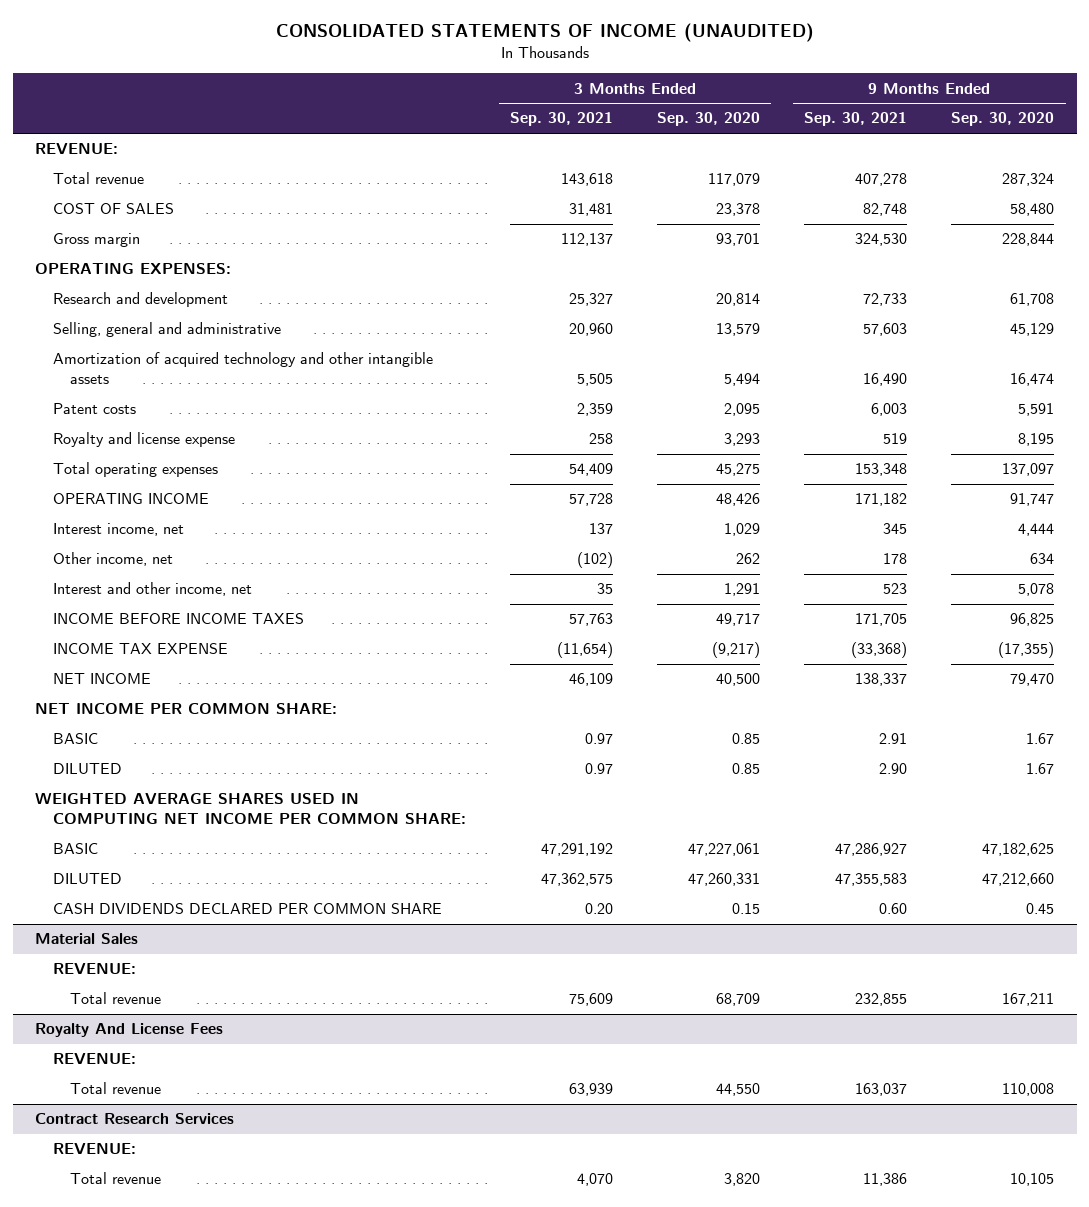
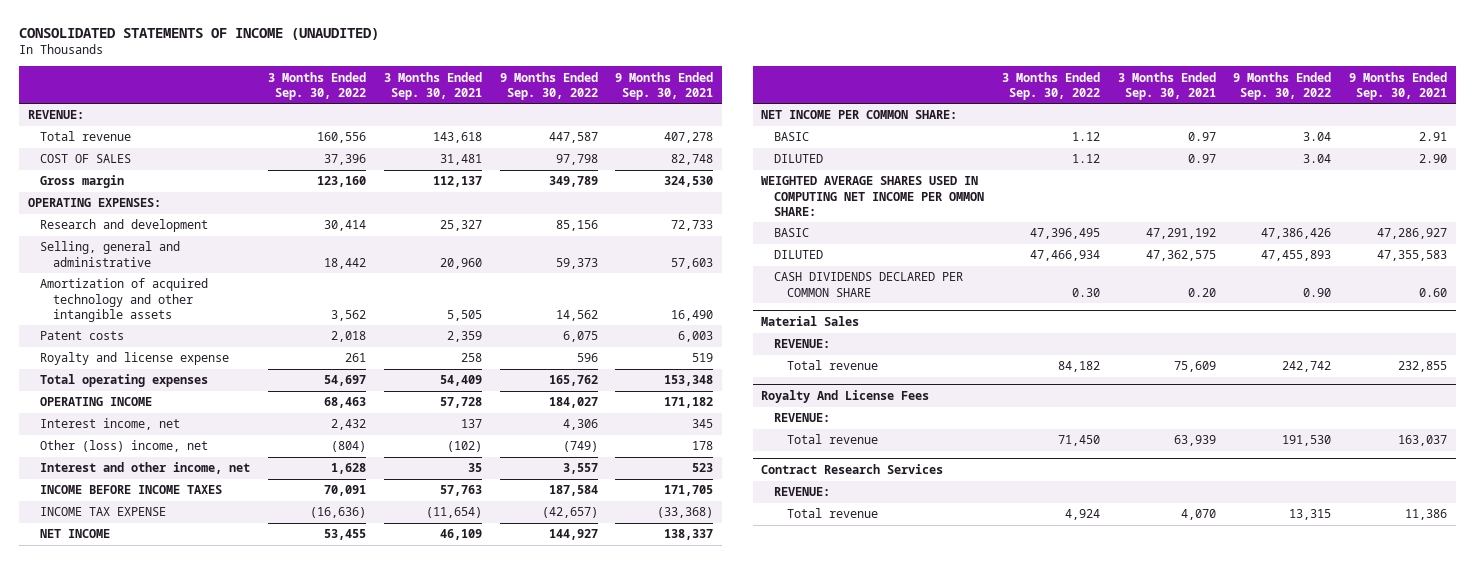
[657,112,761,127] Sep. 30, 2020 -> none
[951,112,1055,127] Sep. 30, 2020 -> none
none -> [268,71,367,100] 3 Months Ended Sep. 30, 2022
none -> [499,71,598,100] 9 Months Ended Sep. 30, 2022
[52,552,173,567] Other income, net -> [40,440,209,453] Other (loss) income, net
[34,793,466,825] WEIGHTED AVERAGE SHARES USED IN COMPUTING NET INCOME PER COMMON SHARE: -> [761,176,985,216] WEIGHTED AVERAGE SHARES USED IN COMPUTING NET INCOME PER OMMON SHARE:

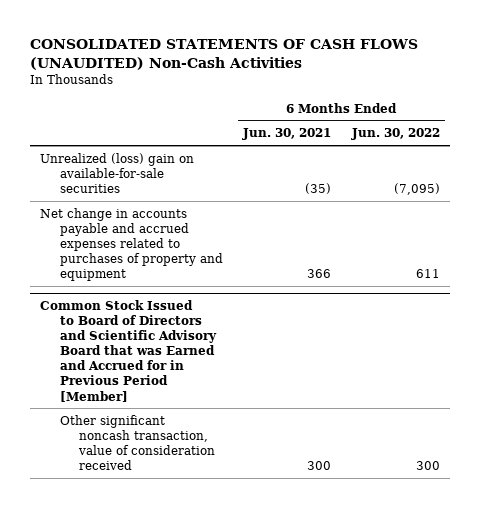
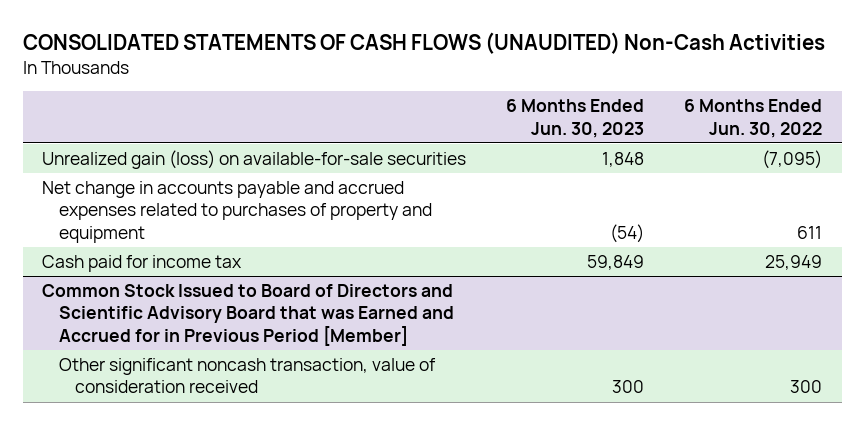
[242,128,332,141] Jun. 30, 2021 -> none
none -> [506,99,645,138] 6 Months Ended Jun. 30, 2023
[40,152,195,193] Unrealized (loss) gain on available-for-sale securities -> [42,150,467,170] Unrealized gain (loss) on available-for-sale securities
none -> [42,255,243,273] Cash paid for income tax

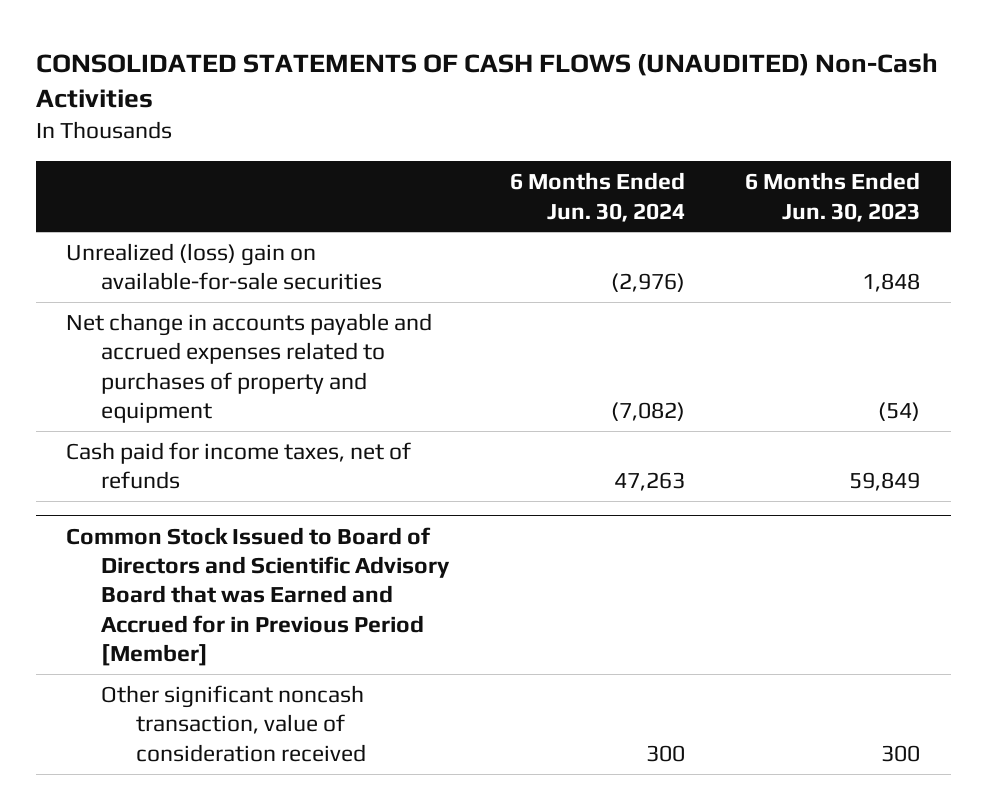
[683,99,822,138] 6 Months Ended Jun. 30, 2022 -> none
none -> [509,172,685,222] 6 Months Ended Jun. 30, 2024
[42,150,467,170] Unrealized gain (loss) on available-for-sale securities -> [66,242,383,291] Unrealized (loss) gain on available-for-sale securities
[42,255,243,273] Cash paid for income tax -> [66,441,412,490] Cash paid for income taxes, net of refunds

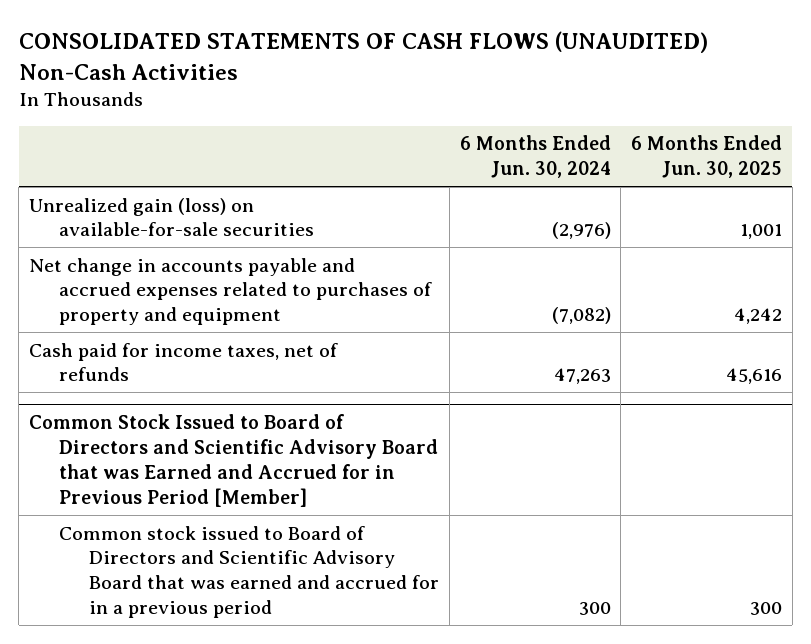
[745,172,921,222] 6 Months Ended Jun. 30, 2023 -> none
none -> [631,135,783,178] 6 Months Ended Jun. 30, 2025
[66,242,383,291] Unrealized (loss) gain on available-for-sale securities -> [29,197,315,237] Unrealized gain (loss) on available-for-sale securities
[101,684,367,762] Other significant noncash transaction, value of consideration received -> [59,525,439,619] Common stock issued to Board of Directors and Scientific Advisory Board that was earned and accrued for in a previous period

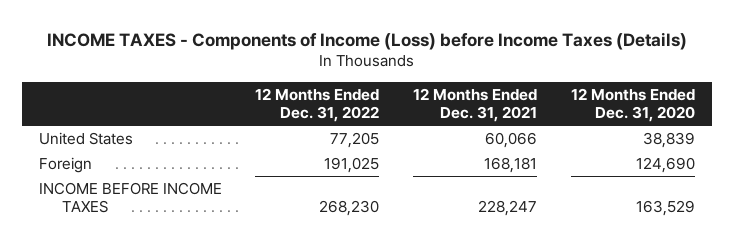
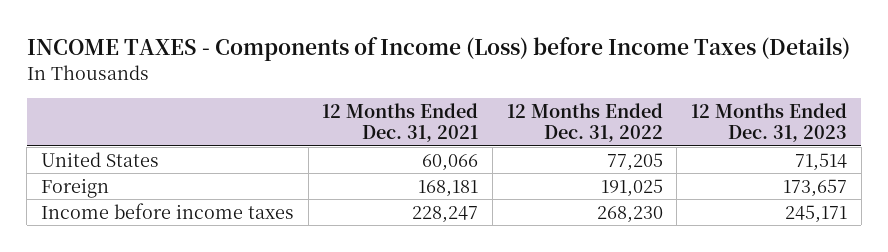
[571,87,696,123] 12 Months Ended Dec. 31, 2020 -> none
none -> [691,102,848,143] 12 Months Ended Dec. 31, 2023
[38,182,222,214] INCOME BEFORE INCOME TAXES -> [40,202,294,219] Income before income taxes

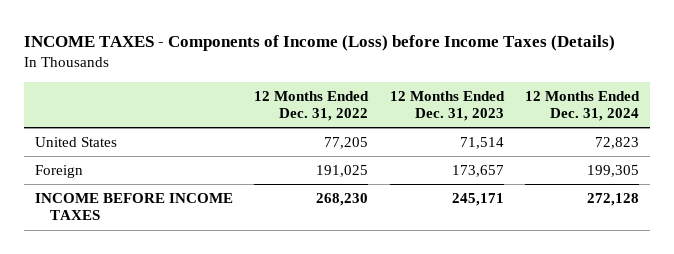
[322,102,479,143] 12 Months Ended Dec. 31, 2021 -> none
none -> [525,90,641,122] 12 Months Ended Dec. 31, 2024
[40,202,294,219] Income before income taxes -> [34,192,233,221] INCOME BEFORE INCOME TAXES

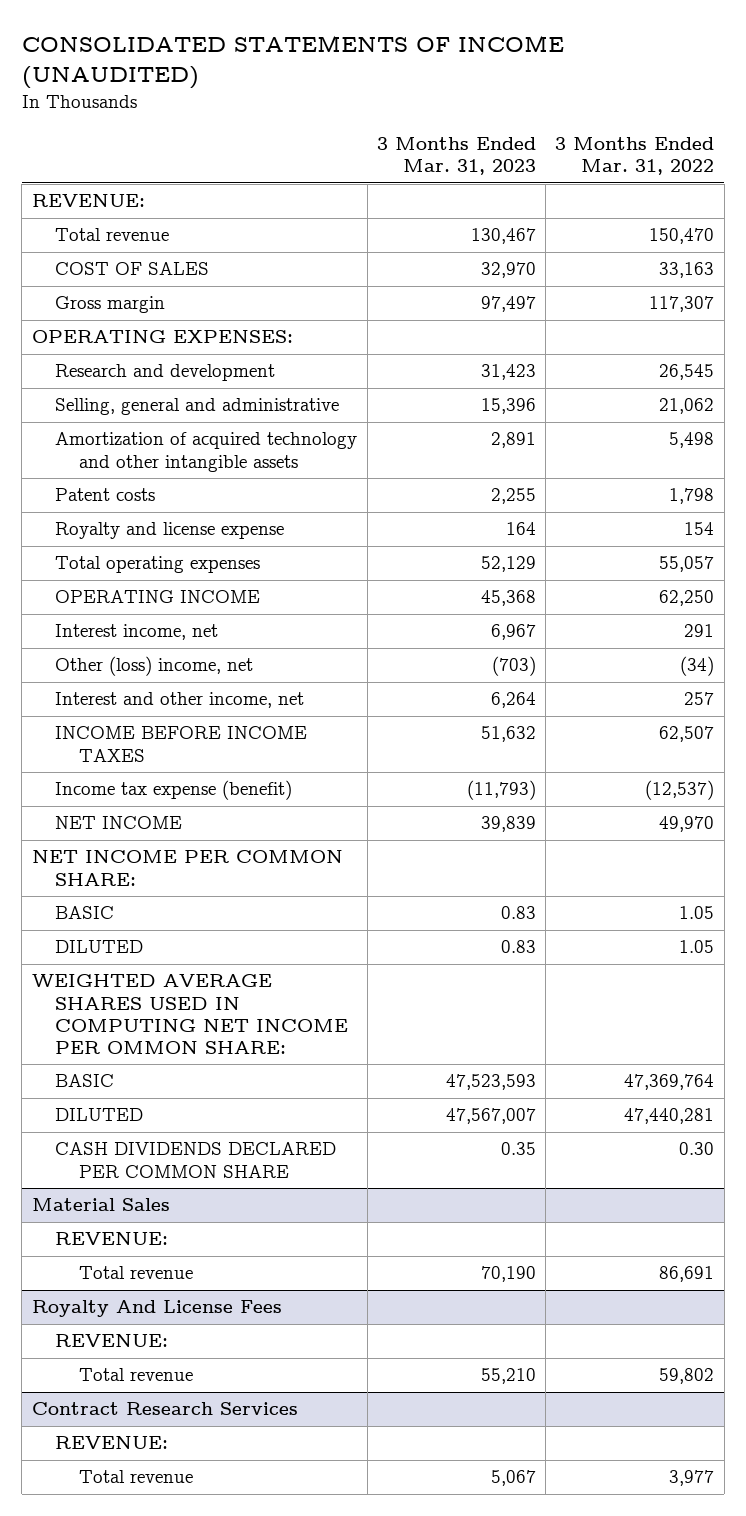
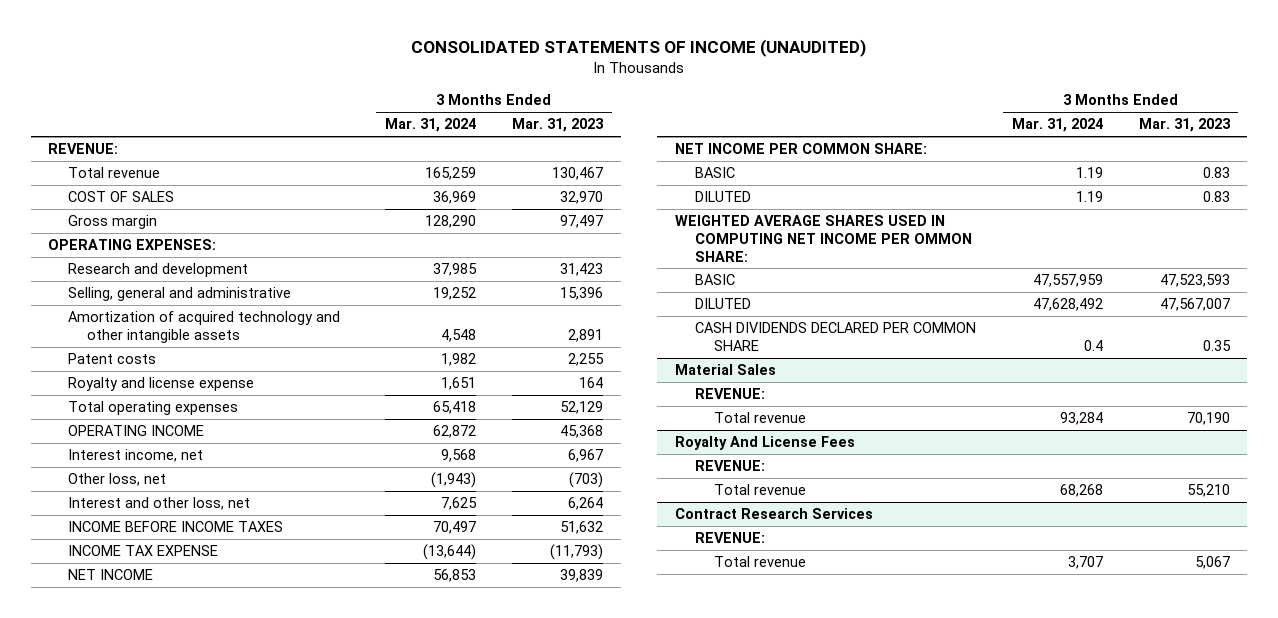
[555,137,715,176] 3 Months Ended Mar. 31, 2022 -> none
none -> [384,118,476,133] Mar. 31, 2024
[55,656,254,677] Other (loss) income, net -> [67,473,166,487] Other loss, net
[55,692,305,709] Interest and other income, net -> [67,497,250,511] Interest and other loss, net
[55,780,293,801] Income tax expense (benefit) -> [67,545,218,557] INCOME TAX EXPENSE

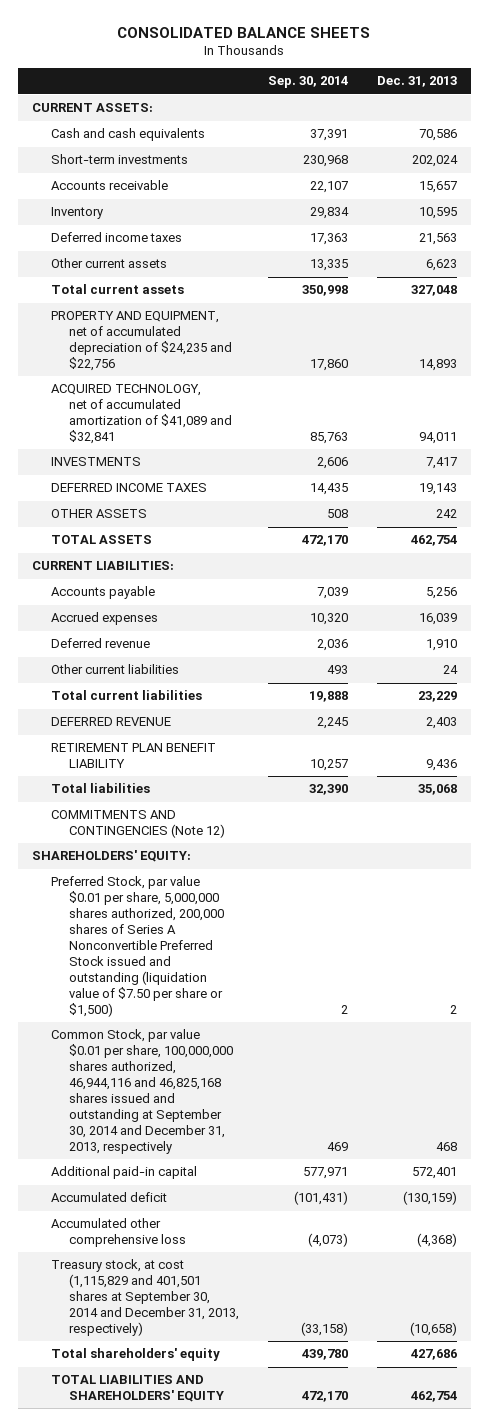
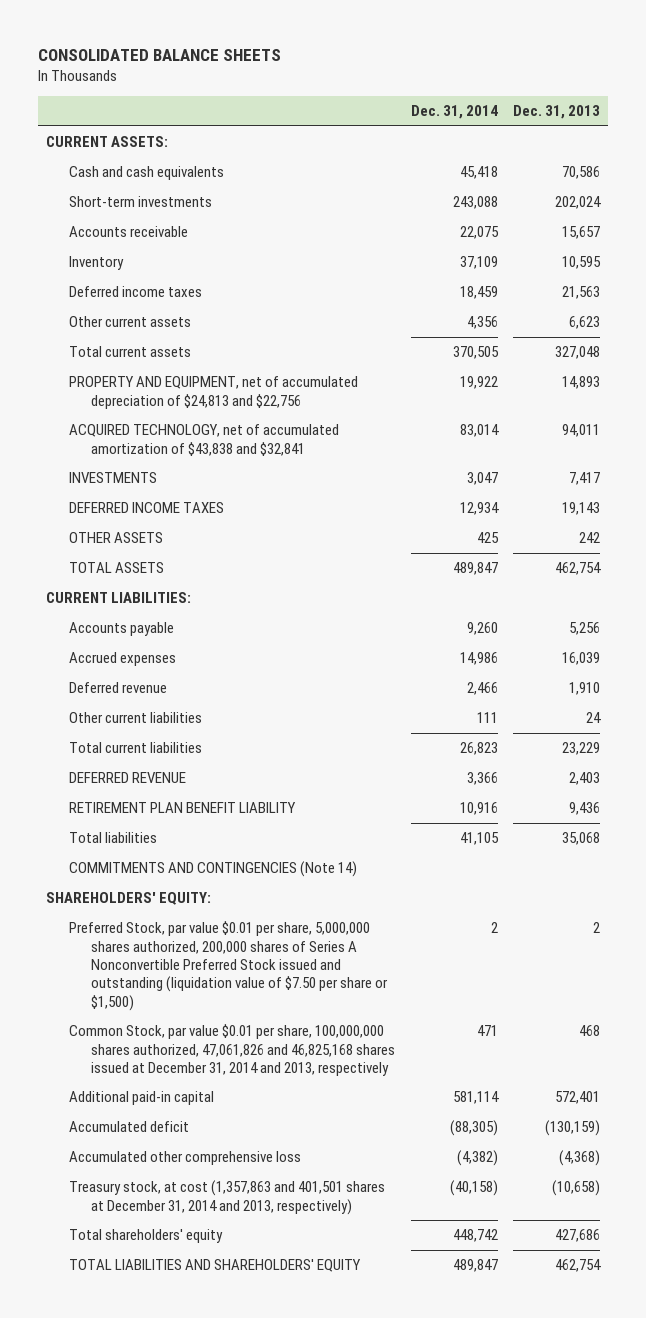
[267,76,348,89] Sep. 30, 2014 -> none
none -> [410,105,498,120] Dec. 31, 2014
[50,311,232,372] PROPERTY AND EQUIPMENT, net of accumulated depreciation of $24,235 and $22,756 -> [68,376,358,409] PROPERTY AND EQUIPMENT, net of accumulated depreciation of $24,813 and $22,756
[50,384,232,445] ACQUIRED TECHNOLOGY, net of accumulated amortization of $41,089 and $32,841 -> [68,424,339,456] ACQUIRED TECHNOLOGY, net of accumulated amortization of $43,838 and $32,841
[50,810,225,839] COMMITMENTS AND CONTINGENCIES (Note 12) -> [68,861,357,878] COMMITMENTS AND CONTINGENCIES (Note 14)
[50,1029,233,1154] Common Stock, par value $0.01 per share, 100,000,000 shares authorized, 46,944,116 and 46,825,168 shares issued and outstanding at September 30, 2014 and December 31, 2013, respectively -> [68,1024,396,1077] Common Stock, par value $0.01 per share, 100,000,000 shares authorized, 47,061,826 and 46,825,168 shares issued at December 31, 2014 and 2013, respectively
[50,1259,239,1337] Treasury stock, at cost (1,115,829 and 401,501 shares at September 30, 2014 and December 31, 2013, respectively) -> [68,1180,385,1215] Treasury stock, at cost (1,357,863 and 401,501 shares at December 31, 2014 and 2013, respectively)

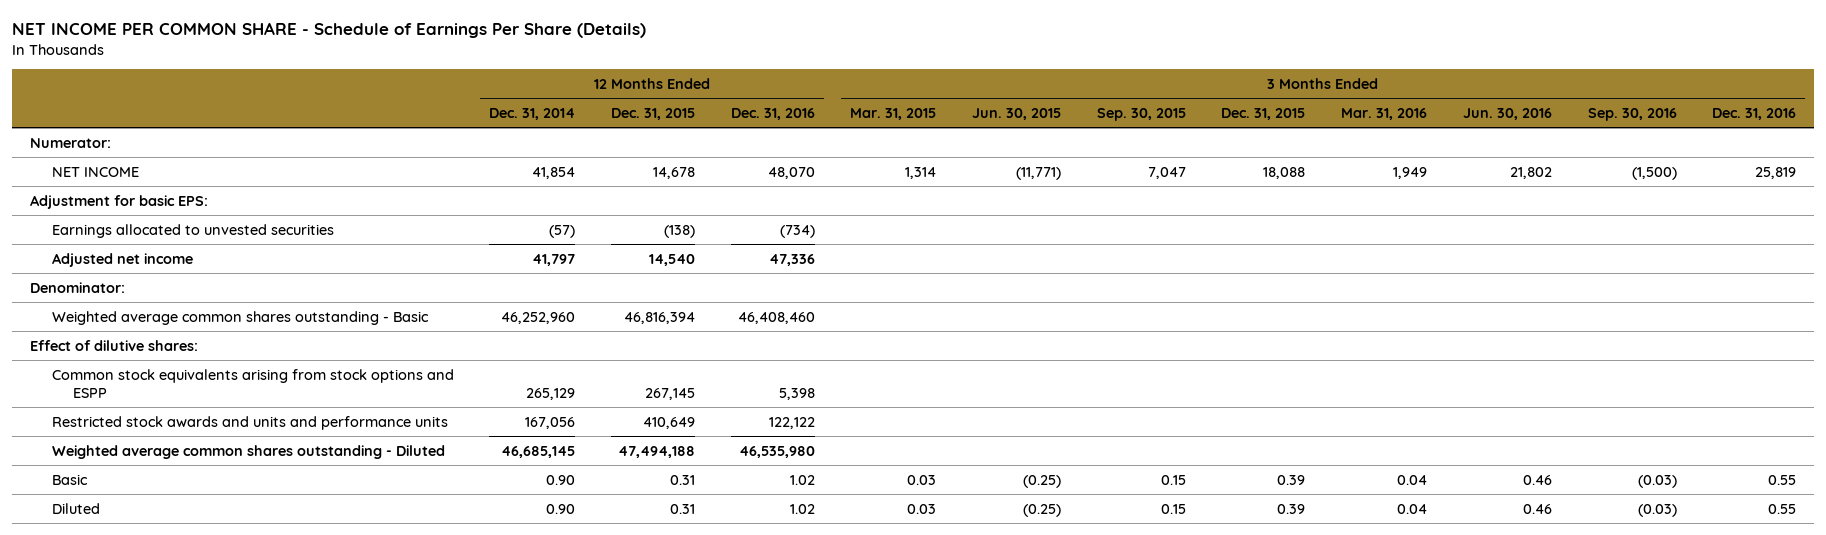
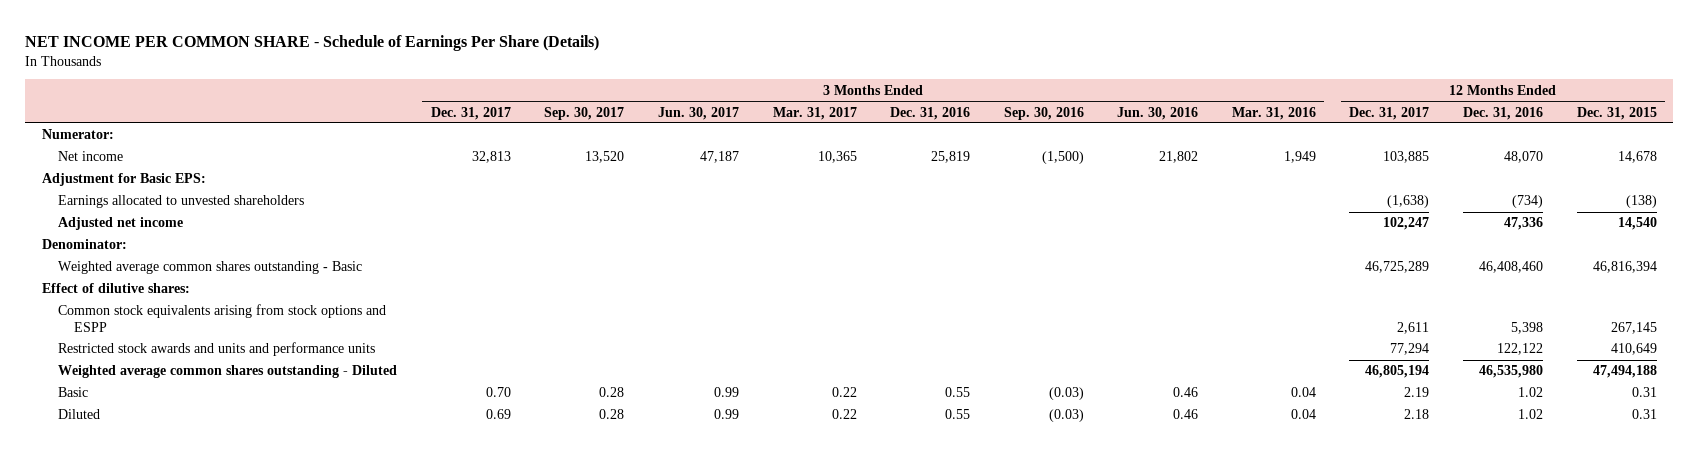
[489,107,576,120] Dec. 31, 2014 -> none
[850,107,937,120] Mar. 31, 2015 -> none
[972,107,1062,120] Jun. 30, 2015 -> none
[1096,107,1186,121] Sep. 30, 2015 -> none
[1221,107,1306,120] Dec. 31, 2015 -> none
none -> [430,106,511,120] Dec. 31, 2017
none -> [544,106,625,120] Sep. 30, 2017
none -> [657,106,739,120] Jun. 30, 2017
none -> [772,106,857,120] Mar. 31, 2017
none -> [1349,106,1430,120] Dec. 31, 2017
[51,166,139,177] NET INCOME -> [58,151,124,162] Net income
[29,194,208,209] Adjustment for basic EPS: -> [42,173,207,187] Adjustment for Basic EPS:
[51,223,334,238] Earnings allocated to unvested securities -> [58,195,305,209] Earnings allocated to unvested shareholders

